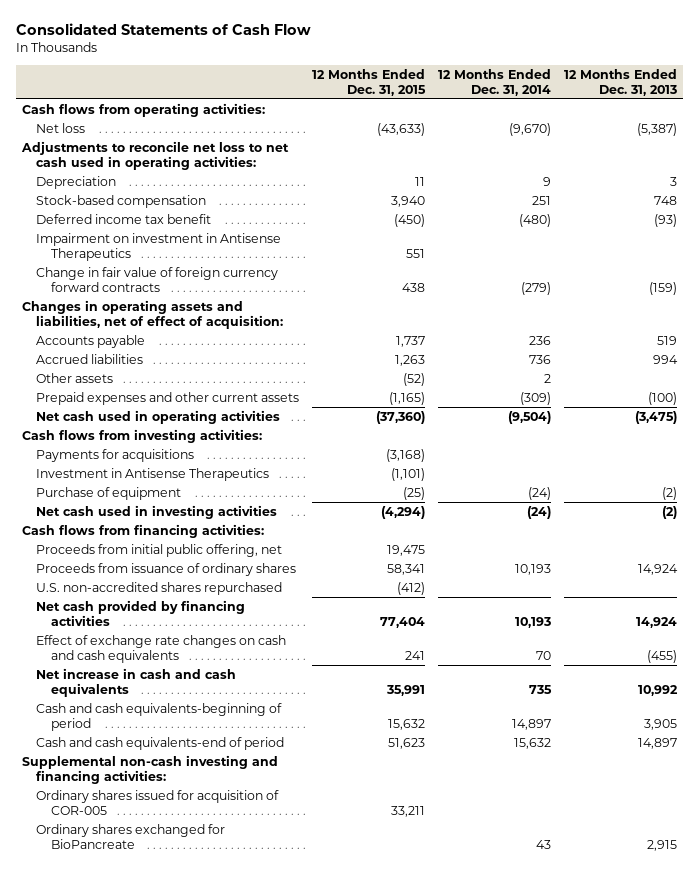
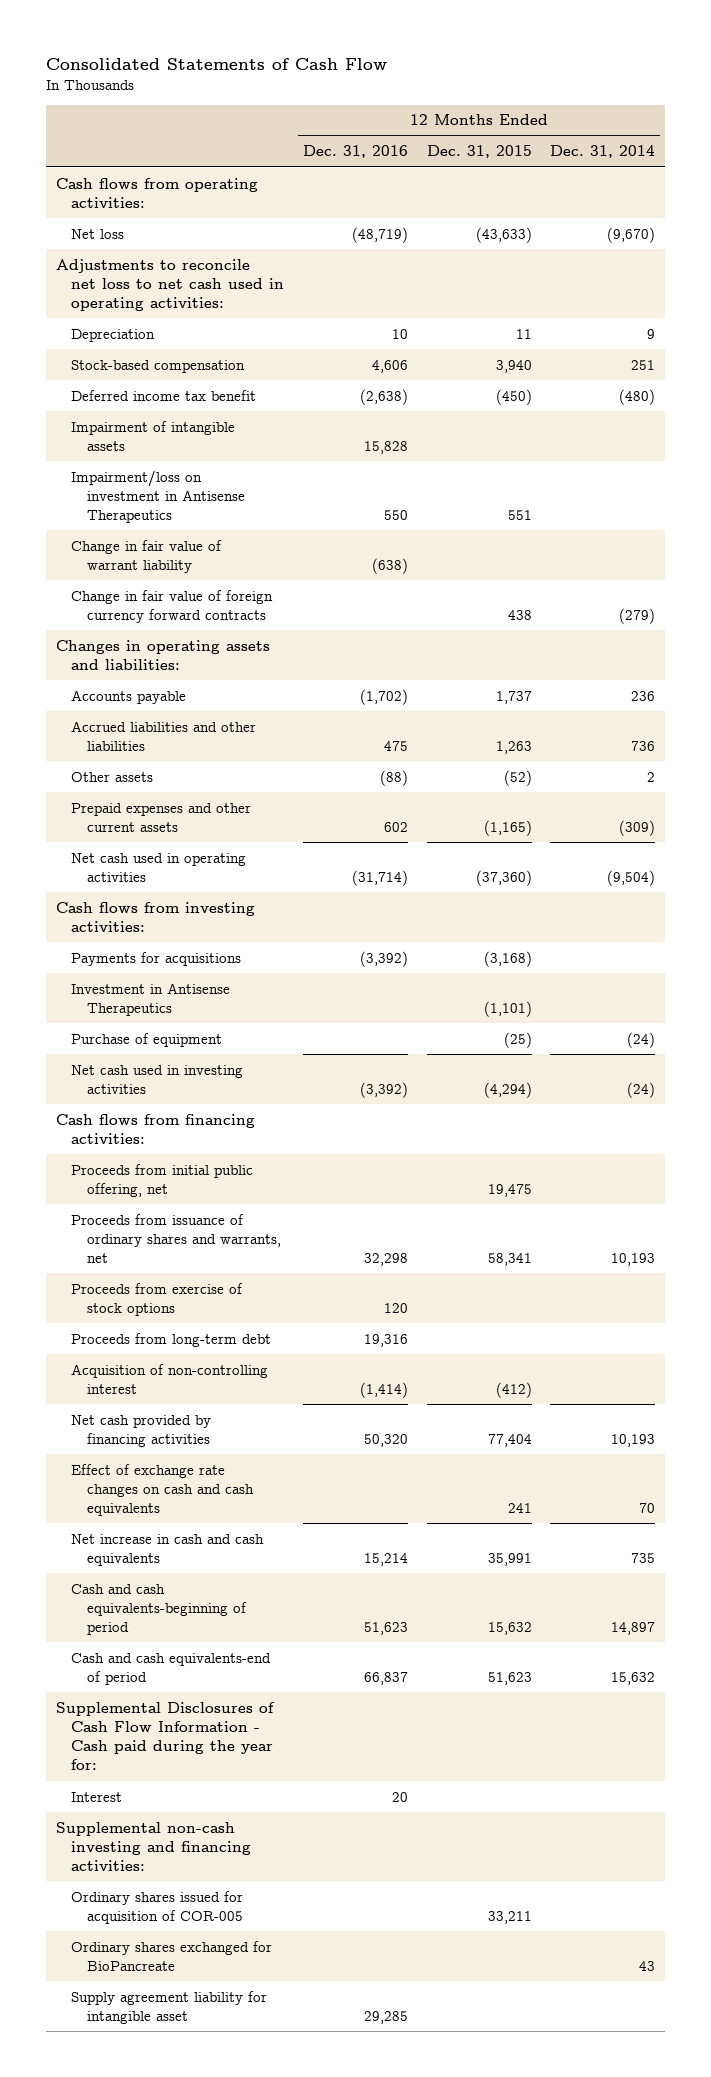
[563,68,677,96] 12 Months Ended Dec. 31, 2013 -> none
none -> [303,145,409,159] Dec. 31, 2016
none -> [71,420,236,451] Impairment of intangible assets
[36,232,282,261] Impairment on investment in Antisense Therapeutics -> [71,469,246,524] Impairment/loss on investment in Antisense Therapeutics
none -> [71,539,223,573] Change in fair value of warrant liability
[21,299,284,329] Changes in operating assets and liabilities, net of effect of acquisition: -> [55,639,270,670] Changes in operating assets and liabilities:
[36,353,144,364] Accrued liabilities -> [71,720,257,751] Accrued liabilities and other liabilities
[36,562,297,576] Proceeds from issuance of ordinary shares -> [71,1213,282,1264] Proceeds from issuance of ordinary shares and warrants, net
none -> [71,1282,244,1316] Proceeds from exercise of stock options
none -> [71,1332,272,1347] Proceeds from long-term debt
[36,581,283,595] U.S. non-accredited shares repurchased -> [71,1363,269,1394] Acquisition of non-controlling interest
none -> [55,1701,275,1771] Supplemental Disclosures of Cash Flow Information - Cash paid during the year for:
none -> [71,1791,123,1802] Interest
none -> [71,1990,268,2024] Supply agreement liability for intangible asset

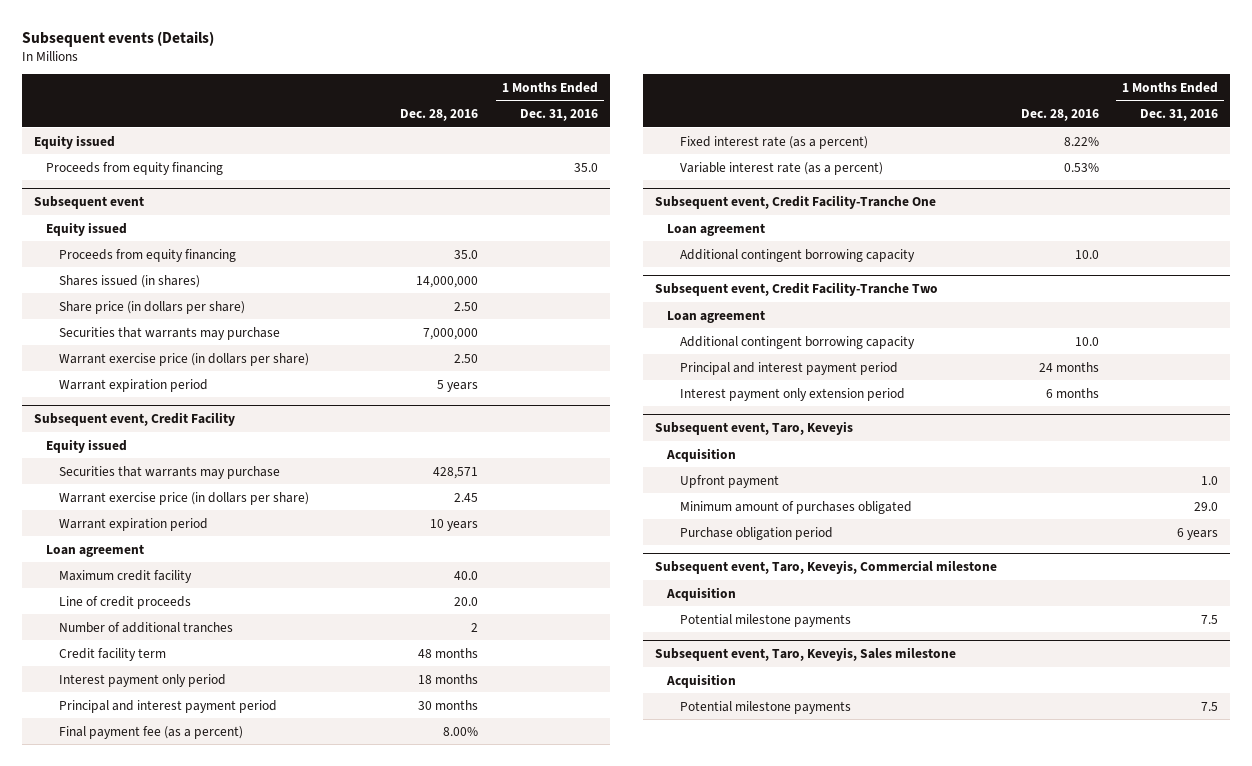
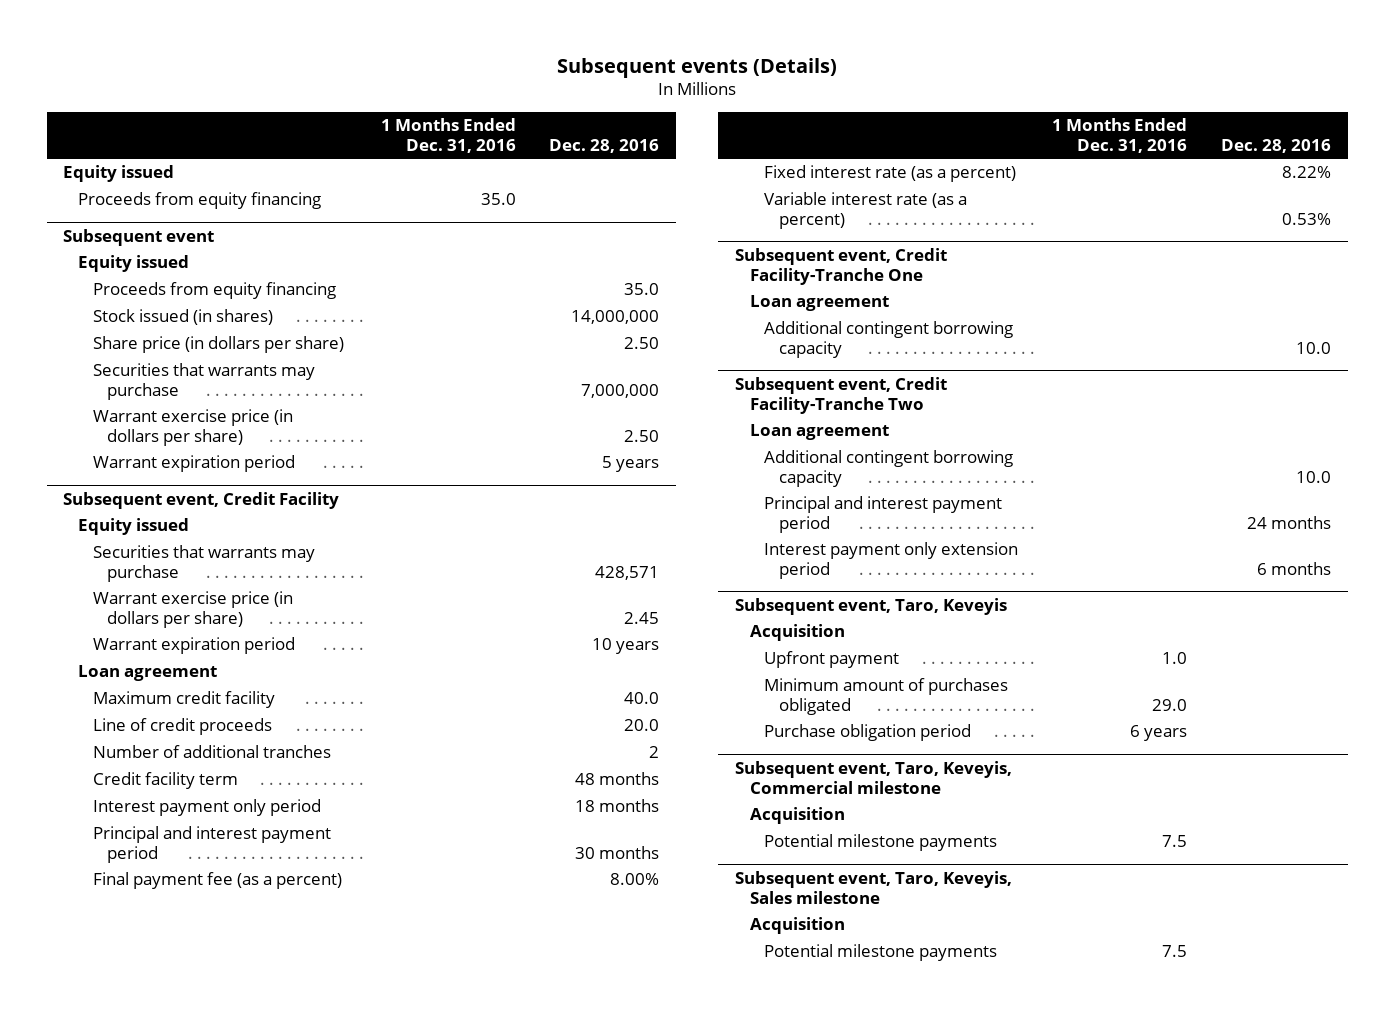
[58,274,200,288] Shares issued (in shares) -> [92,309,273,326] Stock issued (in shares)

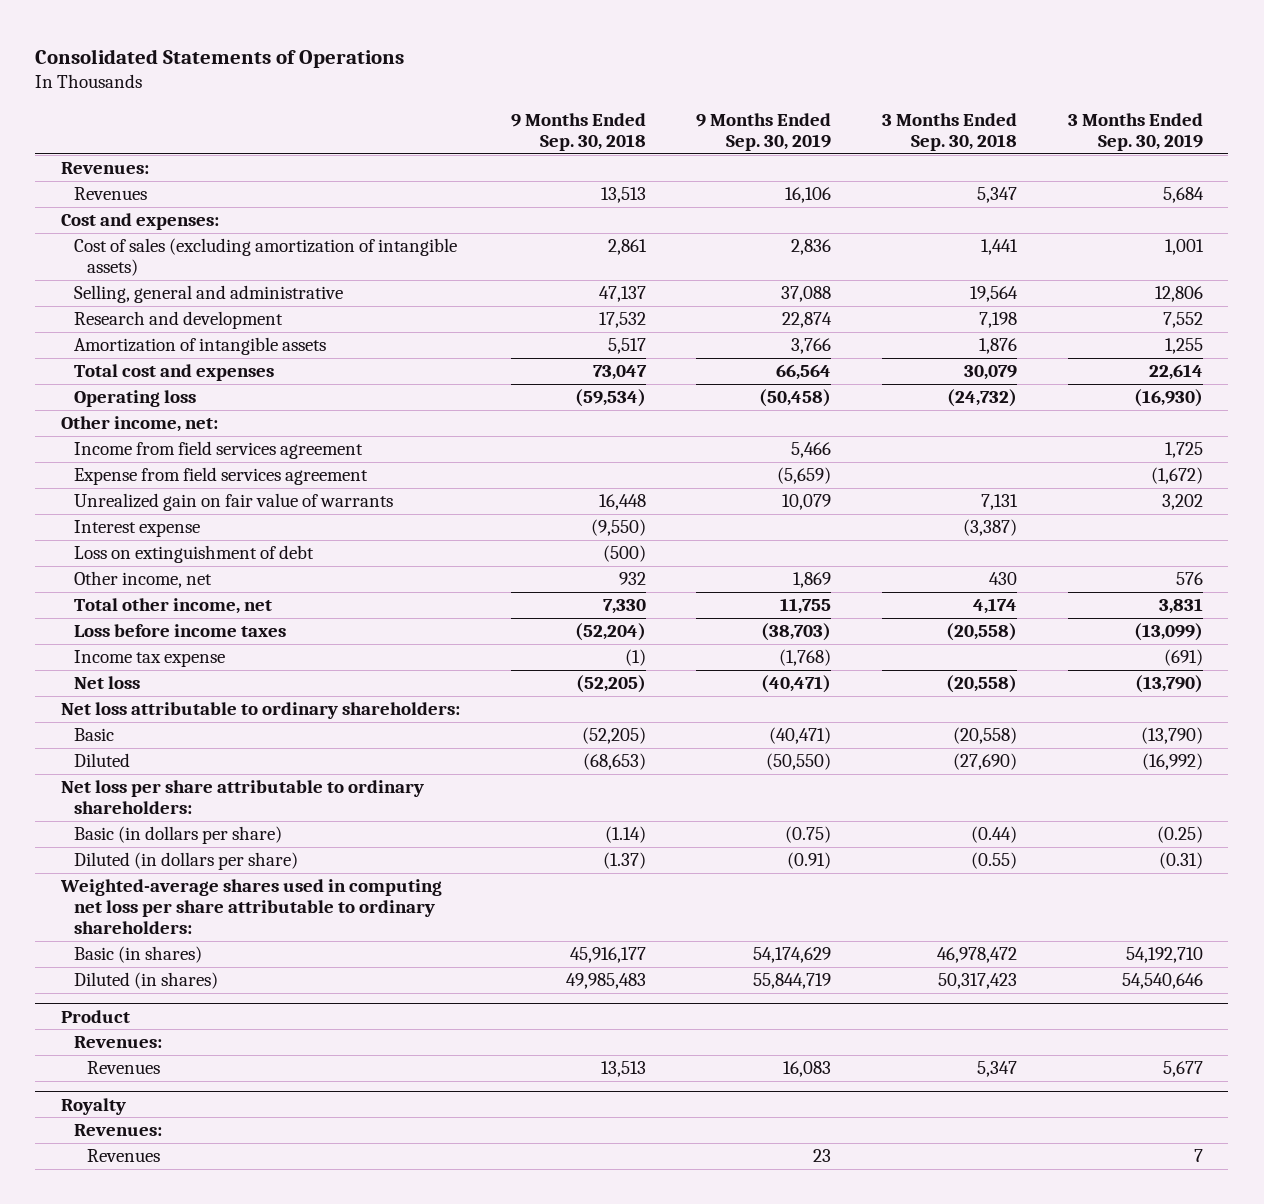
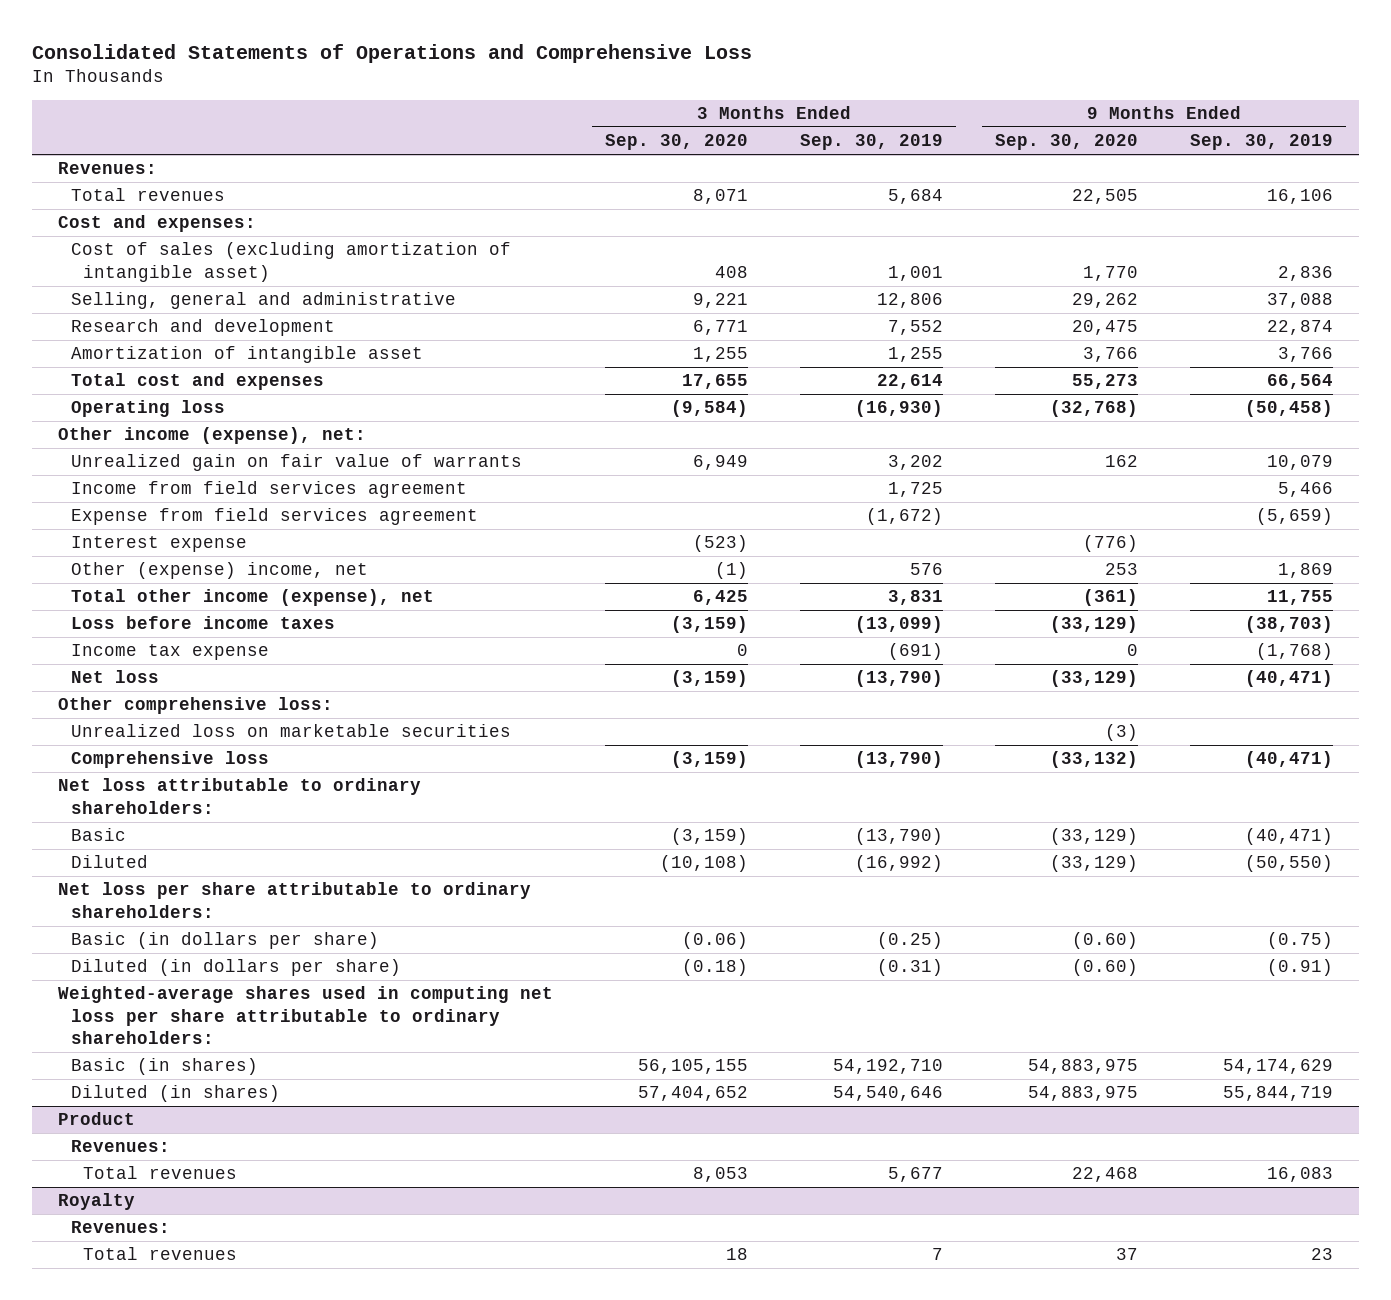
[35,48,405,68] Consolidated Statements of Operations -> [31,43,752,63] Consolidated Statements of Operations and Comprehensive Loss
[510,112,646,151] 9 Months Ended Sep. 30, 2018 -> none
[882,112,1018,151] 3 Months Ended Sep. 30, 2018 -> none
none -> [604,134,748,151] Sep. 30, 2020
none -> [995,134,1139,151] Sep. 30, 2020
[74,187,148,201] Revenues -> [70,188,225,202] Total revenues
[74,238,458,277] Cost of sales (excluding amortization of intangible assets) -> [70,242,511,282] Cost of sales (excluding amortization of intangible asset)
[74,337,327,356] Amortization of intangible assets -> [70,346,423,364] Amortization of intangible asset
[60,416,218,433] Other income, net: -> [57,427,366,445] Other income (expense), net:
[74,493,394,512] Unrealized gain on fair value of warrants -> [70,454,522,472] Unrealized gain on fair value of warrants
[74,545,315,564] Loss on extinguishment of debt -> none
[74,571,213,589] Other income, net -> [70,562,368,580] Other (expense) income, net
[74,598,273,615] Total other income, net -> [70,589,434,607] Total other income (expense), net
none -> [57,697,333,715] Other comprehensive loss:
none -> [70,724,511,738] Unrealized loss on marketable securities
none -> [70,751,269,769] Comprehensive loss
[87,1061,161,1075] Revenues -> [83,1166,238,1180] Total revenues
[87,1149,161,1163] Revenues -> [83,1247,238,1261] Total revenues

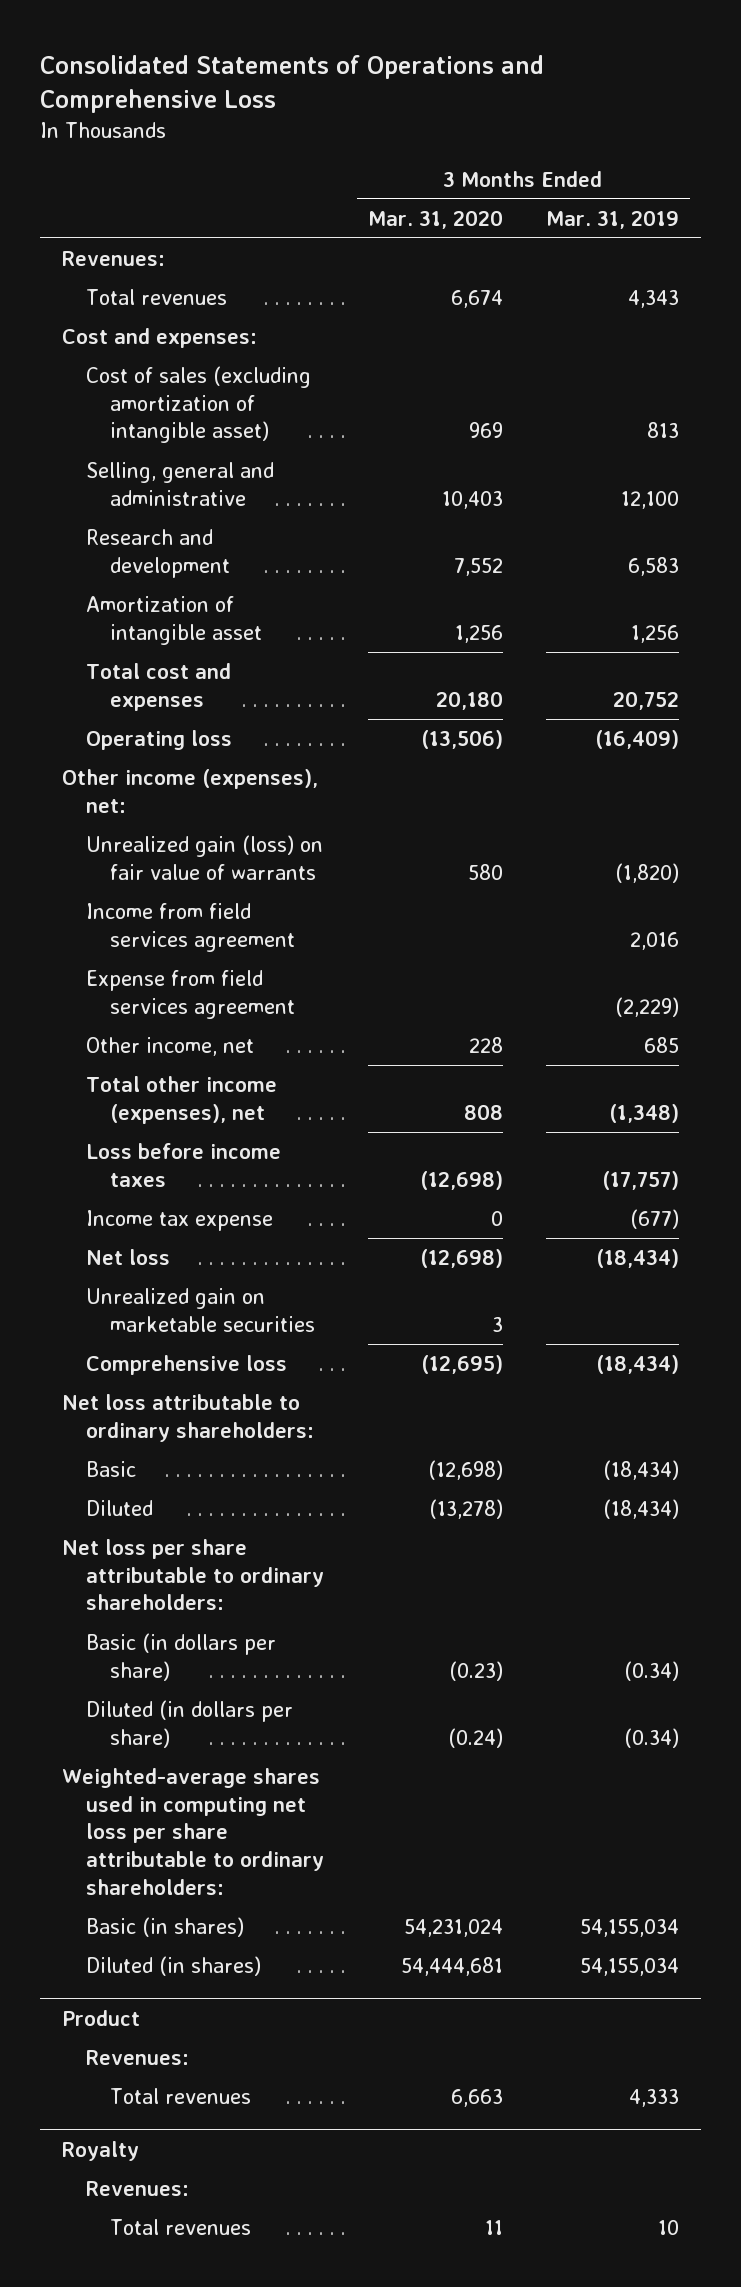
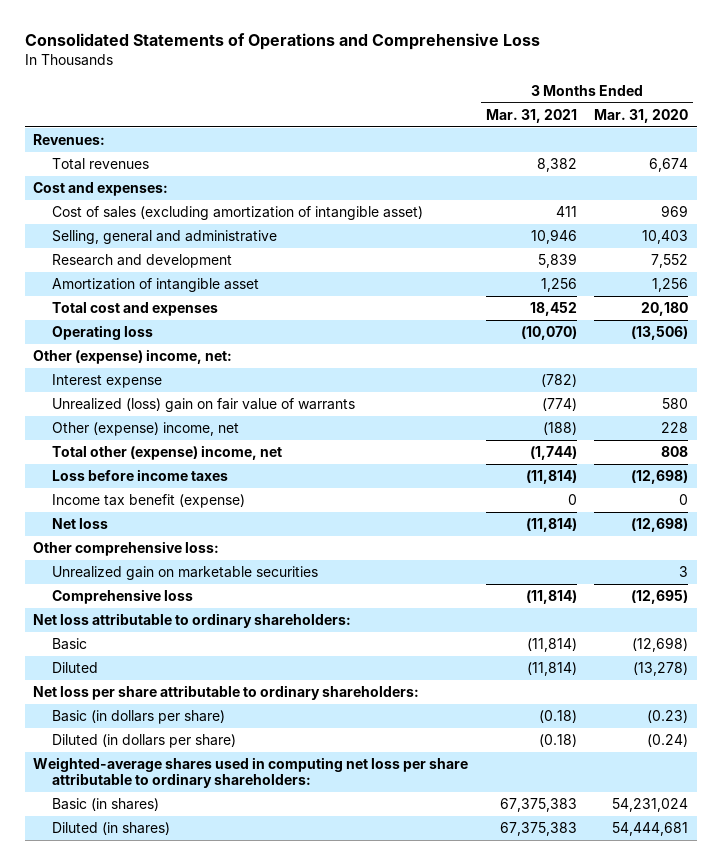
[546,209,680,229] Mar. 31, 2019 -> none
none -> [485,108,577,123] Mar. 31, 2021
[86,902,296,952] Income from field services agreement -> none
[86,969,296,1019] Expense from field services agreement -> none
[61,768,318,813] Other income (expenses), net: -> [33,349,233,365] Other (expense) income, net:
none -> [52,374,163,389] Interest expense
[86,834,324,880] Unrealized gain (loss) on fair value of warrants -> [52,398,356,413] Unrealized (loss) gain on fair value of warrants
[86,1036,255,1056] Other income, net -> [52,422,240,437] Other (expense) income, net
[86,1075,278,1124] Total other income (expenses), net -> [52,445,283,461] Total other (expense) income, net
[86,1209,274,1231] Income tax expense -> [52,494,246,509] Income tax benefit (expense)
none -> [33,541,220,557] Other comprehensive loss:
[61,2009,140,2026] Product -> none
[86,2049,190,2065] Revenues: -> none
[110,2087,252,2104] Total revenues -> none
[61,2140,139,2161] Royalty -> none
[86,2180,190,2196] Revenues: -> none
[110,2218,252,2235] Total revenues -> none

